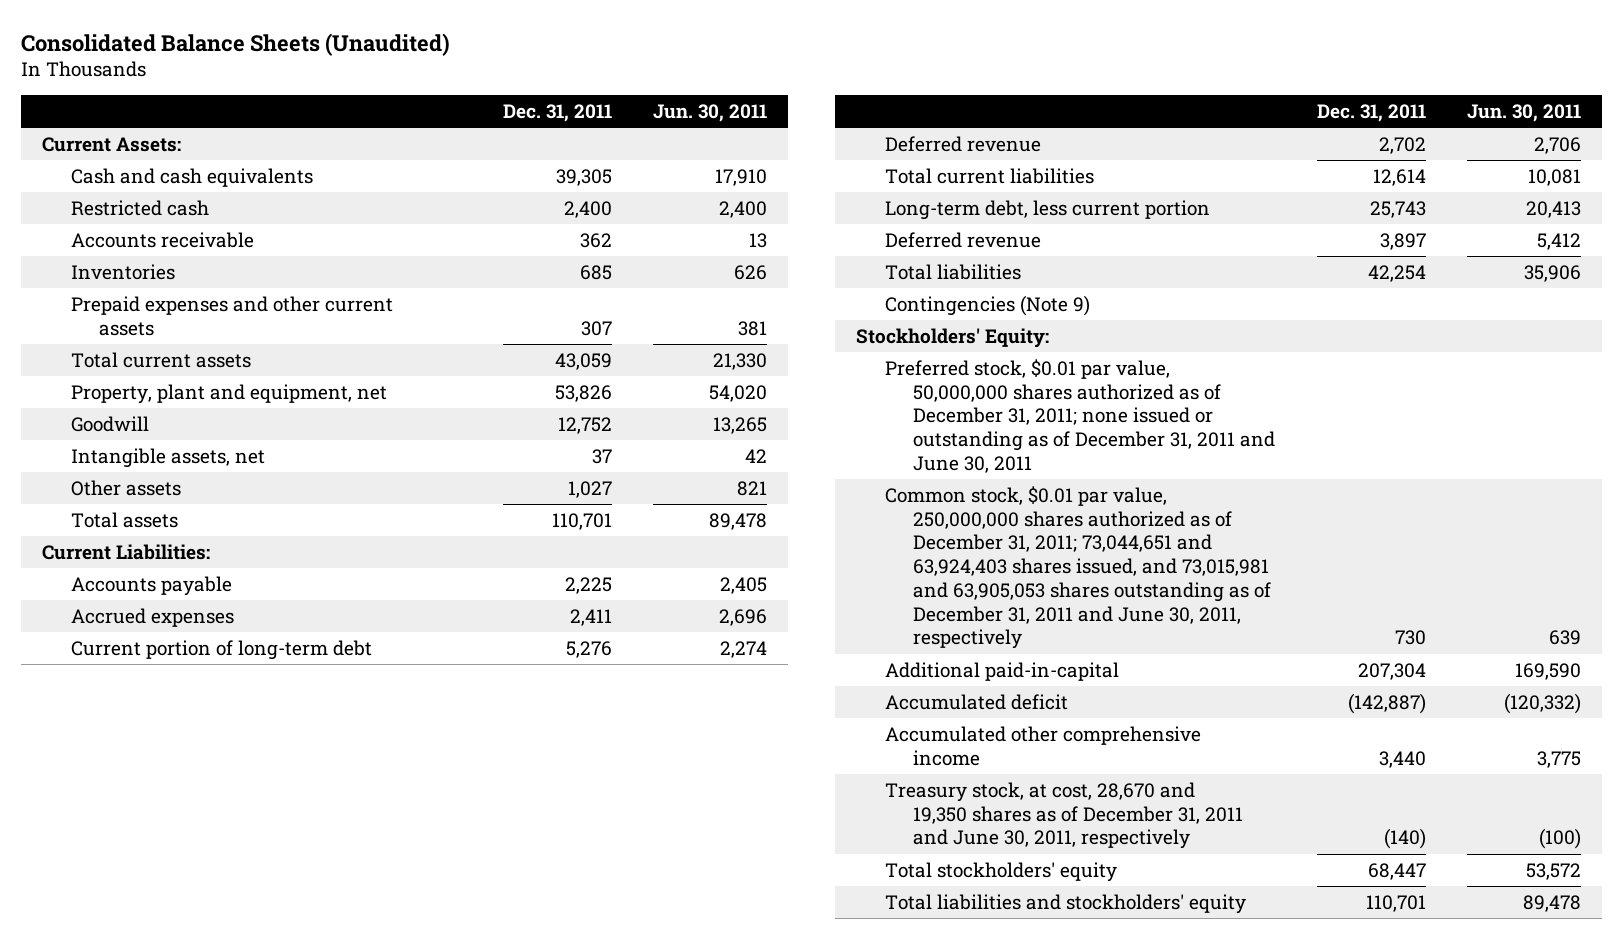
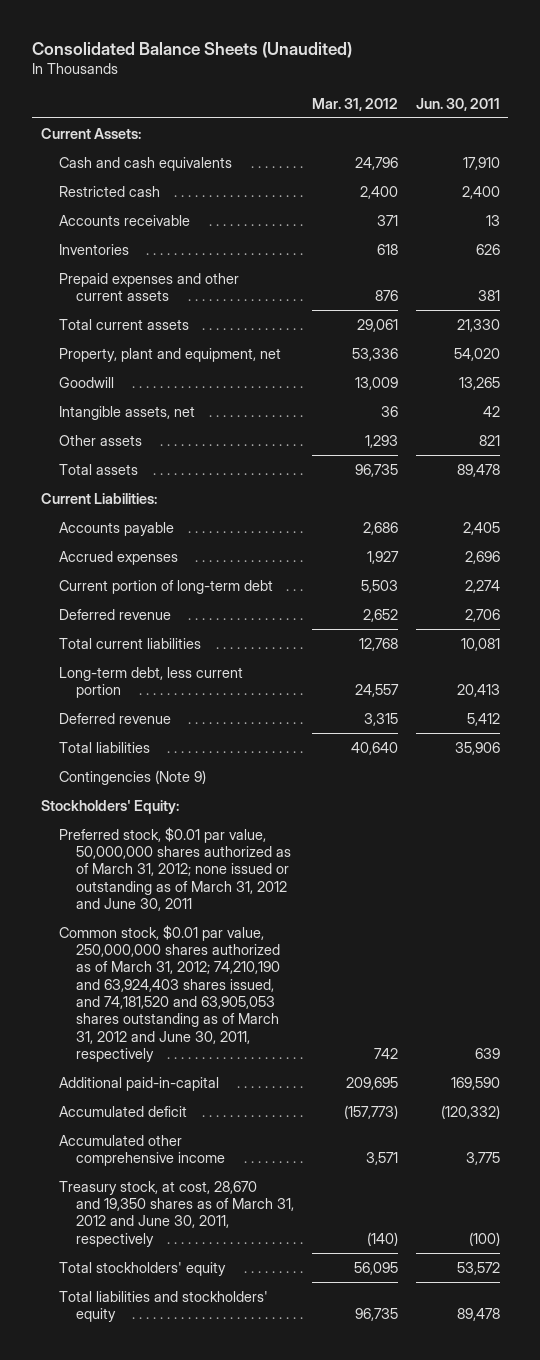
[502,104,612,123] Dec. 31, 2011 -> none
none -> [311,97,398,111] Mar. 31, 2012
[884,358,1276,473] Preferred stock, $0.01 par value, 50,000,000 shares authorized as of December 31, 2011; none issued or outstanding as of December 31, 2011 and June 30, 2011 -> [58,826,292,911] Preferred stock, $0.01 par value, 50,000,000 shares authorized as of March 31, 2012; none issued or outstanding as of March 31, 2012 and June 30, 2011
[884,485,1272,650] Common stock, $0.01 par value, 250,000,000 shares authorized as of December 31, 2011; 73,044,651 and 63,924,403 shares issued, and 73,015,981 and 63,905,053 shares outstanding as of December 31, 2011 and June 30, 2011, respectively -> [58,924,281,1062] Common stock, $0.01 par value, 250,000,000 shares authorized as of March 31, 2012; 74,210,190 and 63,924,403 shares issued, and 74,181,520 and 63,905,053 shares outstanding as of March 31, 2012 and June 30, 2011, respectively
[884,781,1244,850] Treasury stock, at cost, 28,670 and 19,350 shares as of December 31, 2011 and June 30, 2011, respectively -> [58,1180,295,1247] Treasury stock, at cost, 28,670 and 19,350 shares as of March 31, 2012 and June 30, 2011, respectively

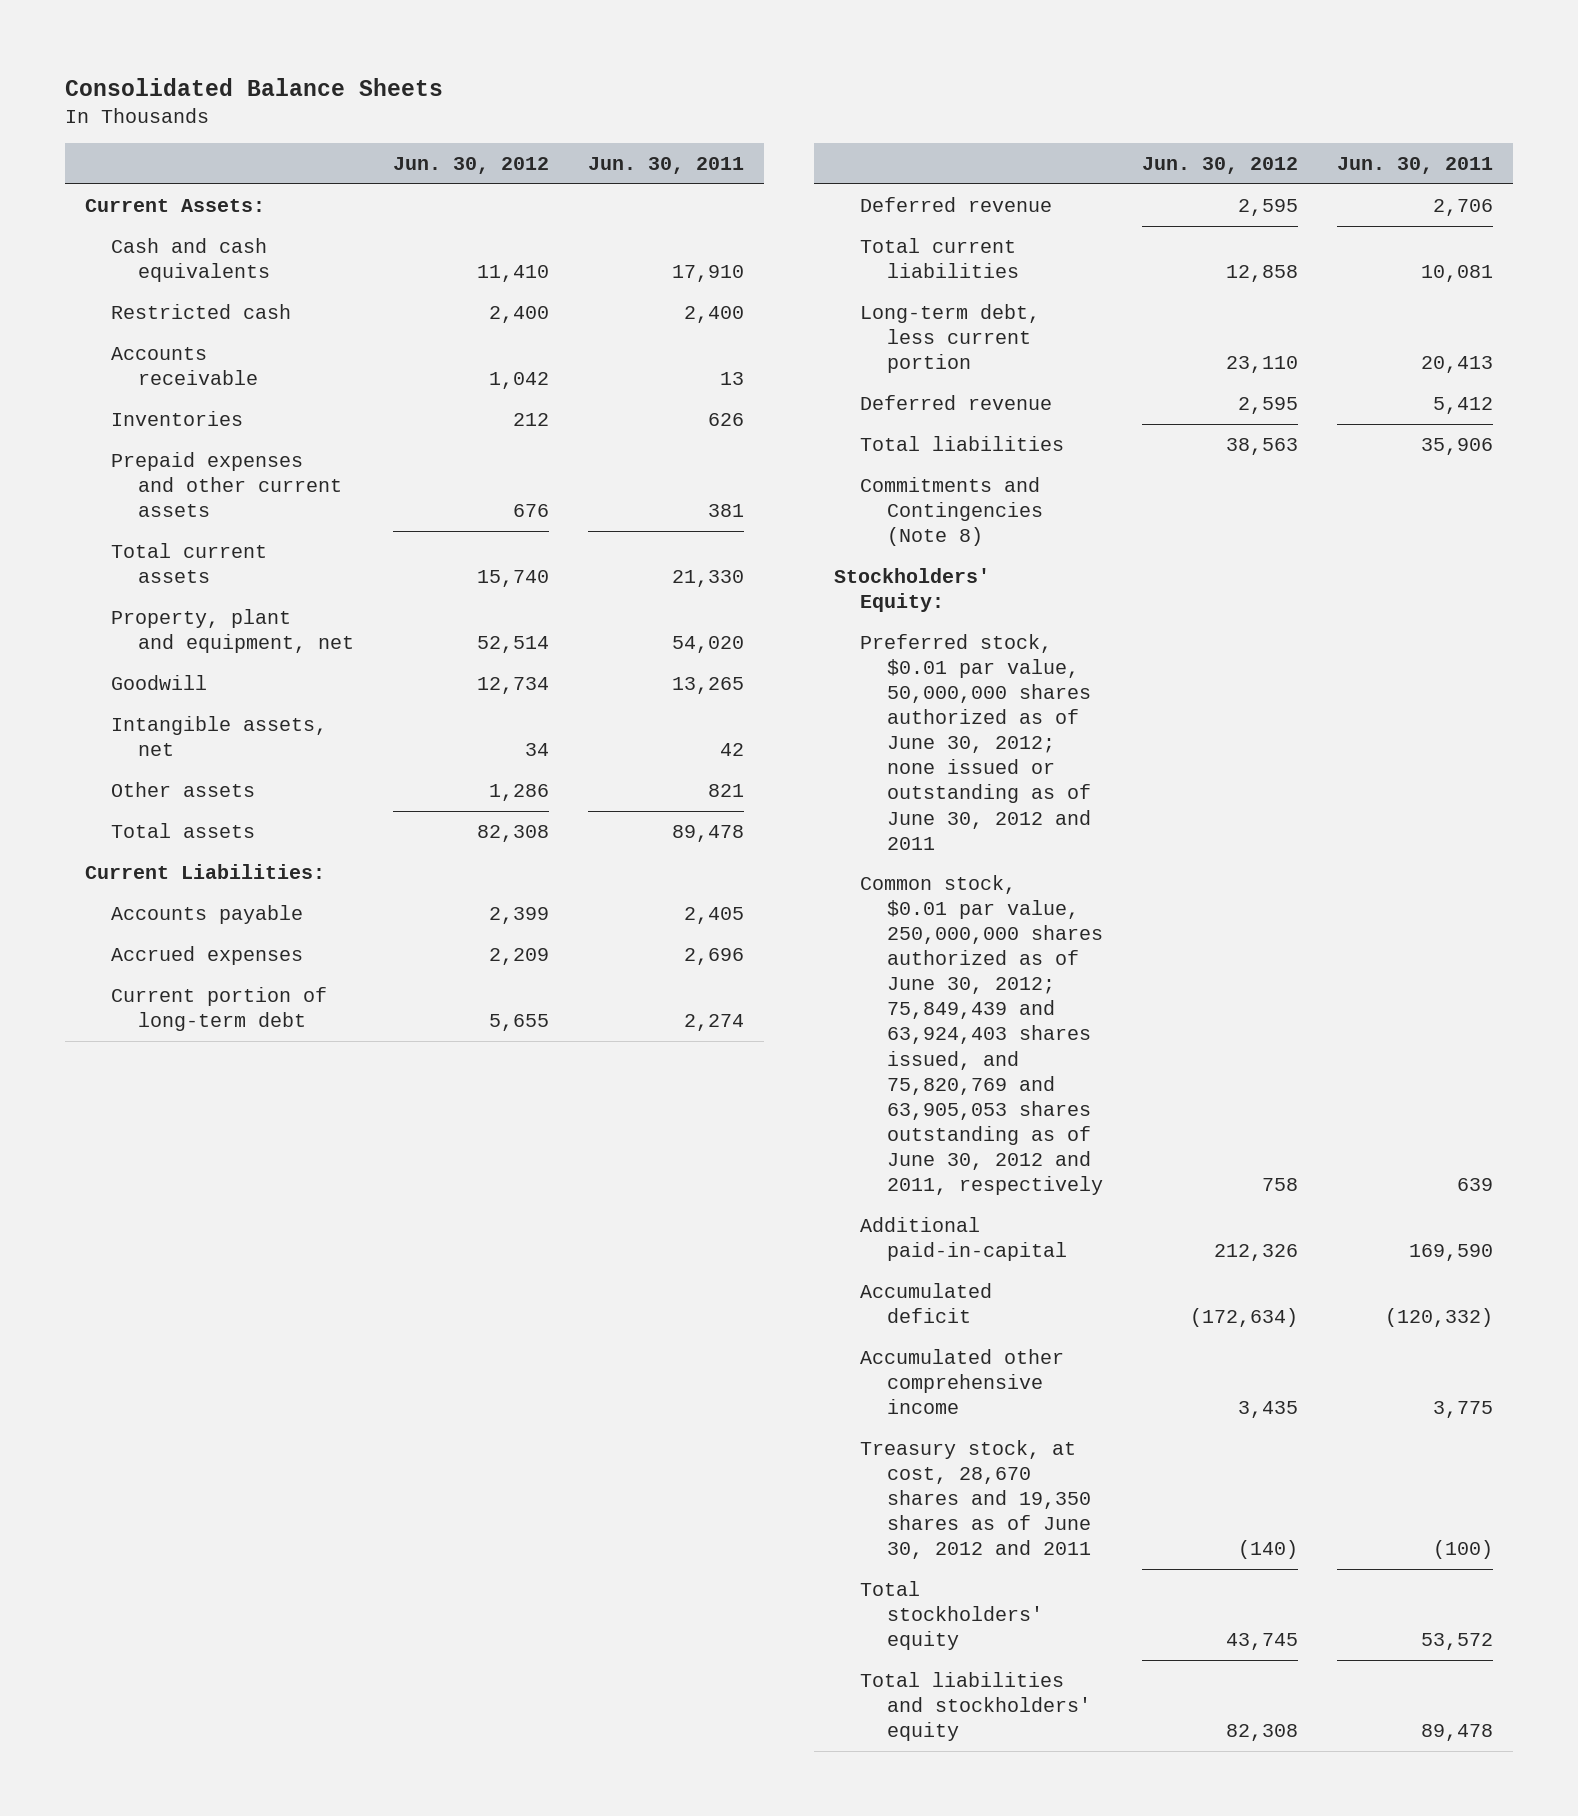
[32,41,353,58] Consolidated Balance Sheets (Unaudited) -> [64,78,443,97] Consolidated Balance Sheets
[311,97,398,111] Mar. 31, 2012 -> none
none -> [392,157,549,175] Jun. 30, 2012
[58,769,206,785] Contingencies (Note 9) -> [860,476,1043,547] Commitments and Contingencies (Note 8)
[58,826,292,911] Preferred stock, $0.01 par value, 50,000,000 shares authorized as of March 31, 2012; none issued or outstanding as of March 31, 2012 and June 30, 2011 -> [860,633,1091,850] Preferred stock, $0.01 par value, 50,000,000 shares authorized as of June 30, 2012; none issued or outstanding as of June 30, 2012 and 2011
[58,924,281,1062] Common stock, $0.01 par value, 250,000,000 shares authorized as of March 31, 2012; 74,210,190 and 63,924,403 shares issued, and 74,181,520 and 63,905,053 shares outstanding as of March 31, 2012 and June 30, 2011, respectively -> [860,874,1103,1196] Common stock, $0.01 par value, 250,000,000 shares authorized as of June 30, 2012; 75,849,439 and 63,924,403 shares issued, and 75,820,769 and 63,905,053 shares outstanding as of June 30, 2012 and 2011, respectively
[58,1180,295,1247] Treasury stock, at cost, 28,670 and 19,350 shares as of March 31, 2012 and June 30, 2011, respectively -> [860,1439,1091,1560] Treasury stock, at cost, 28,670 shares and 19,350 shares as of June 30, 2012 and 2011

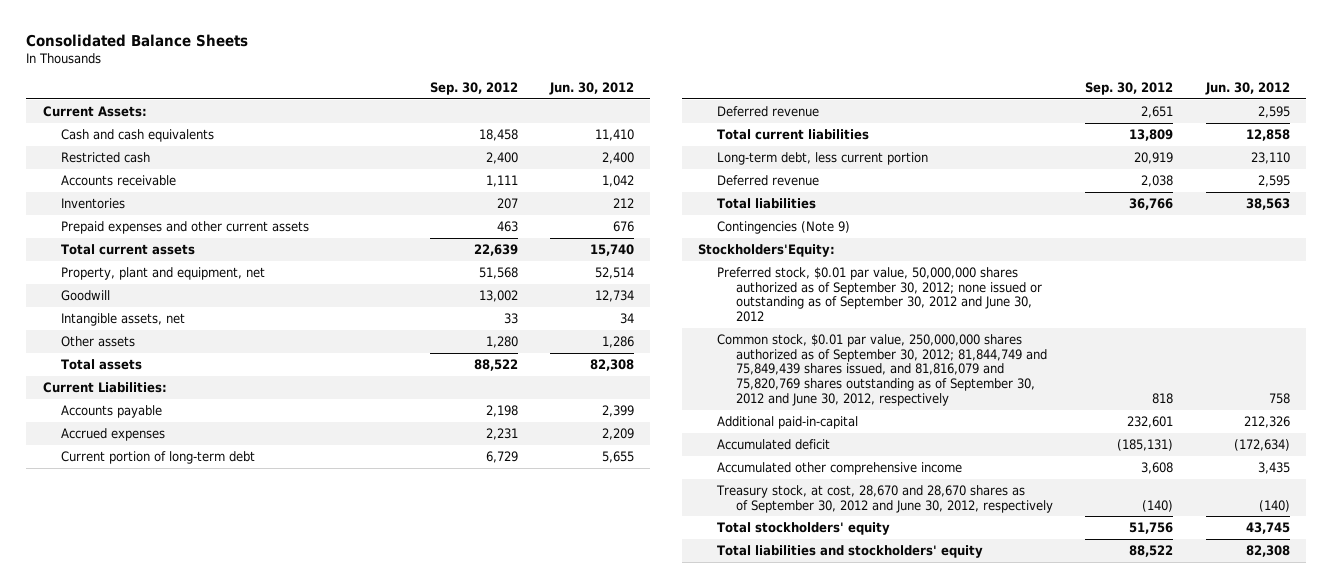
[588,157,745,175] Jun. 30, 2011 -> none
none -> [429,82,518,96] Sep. 30, 2012
[860,476,1043,547] Commitments and Contingencies (Note 8) -> [717,221,851,235] Contingencies (Note 9)
[833,567,990,612] Stockholders' Equity: -> [698,244,836,258] Stockholders'Equity:
[860,633,1091,850] Preferred stock, $0.01 par value, 50,000,000 shares authorized as of June 30, 2012; none issued or outstanding as of June 30, 2012 and 2011 -> [717,267,1042,323] Preferred stock, $0.01 par value, 50,000,000 shares authorized as of September 30, 2012; none issued or outstanding as of September 30, 2012 and June 30, 2012
[860,874,1103,1196] Common stock, $0.01 par value, 250,000,000 shares authorized as of June 30, 2012; 75,849,439 and 63,924,403 shares issued, and 75,820,769 and 63,905,053 shares outstanding as of June 30, 2012 and 2011, respectively -> [717,334,1047,406] Common stock, $0.01 par value, 250,000,000 shares authorized as of September 30, 2012; 81,844,749 and 75,849,439 shares issued, and 81,816,079 and 75,820,769 shares outstanding as of September 30, 2012 and June 30, 2012, respectively
[860,1439,1091,1560] Treasury stock, at cost, 28,670 shares and 19,350 shares as of June 30, 2012 and 2011 -> [716,485,1053,513] Treasury stock, at cost, 28,670 and 28,670 shares as of September 30, 2012 and June 30, 2012, respectively

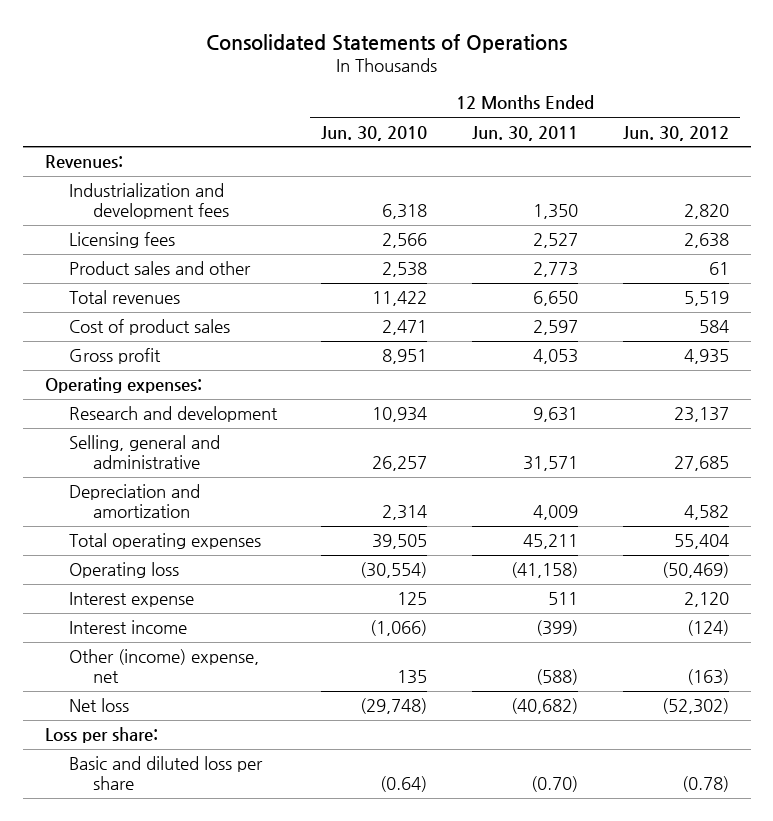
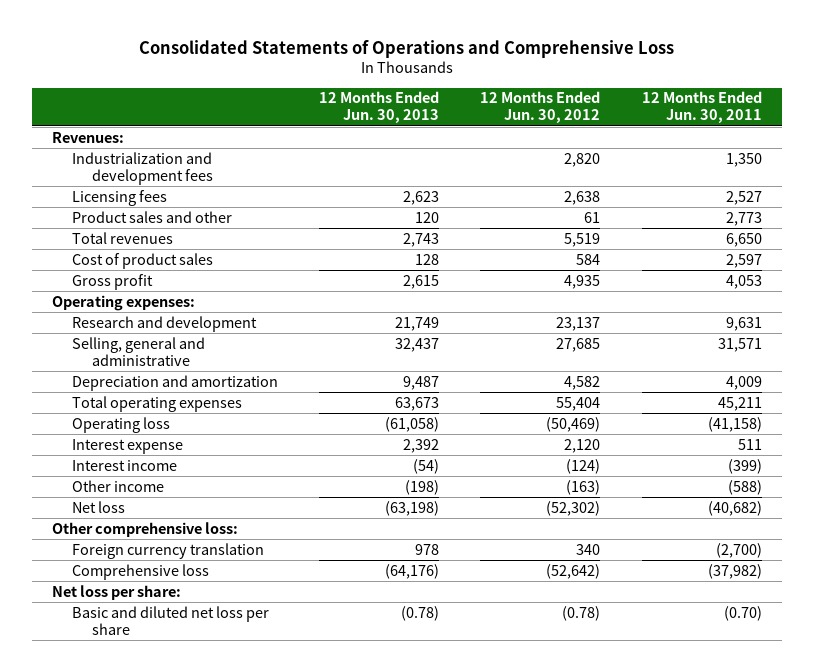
[205,33,567,53] Consolidated Statements of Operations -> [138,39,674,58] Consolidated Statements of Operations and Comprehensive Loss
[321,125,428,141] Jun. 30, 2010 -> none
none -> [319,91,440,124] 12 Months Ended Jun. 30, 2013
[68,649,259,684] Other (income) expense, net -> [72,479,165,492] Other income
none -> [52,521,239,537] Other comprehensive loss:
none -> [72,542,265,559] Foreign currency translation
none -> [72,563,210,580] Comprehensive loss
[44,727,158,744] Loss per share: -> [52,584,182,600] Net loss per share:
[68,756,263,791] Basic and diluted loss per share -> [72,605,270,635] Basic and diluted net loss per share

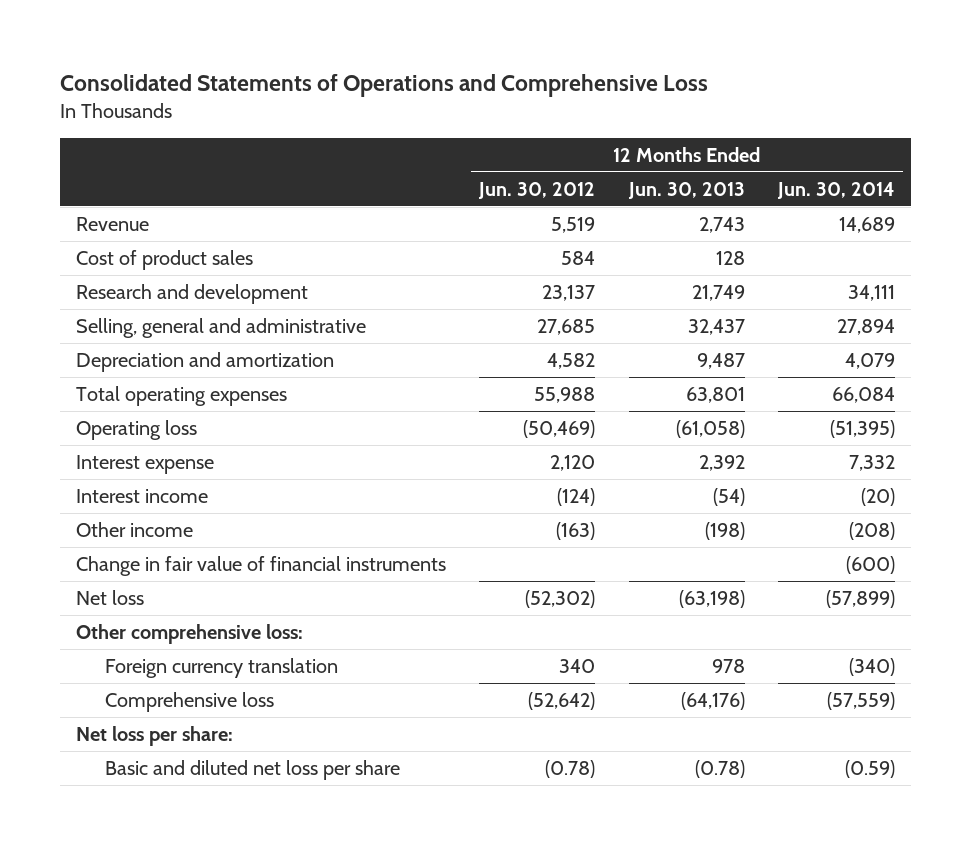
[641,91,762,124] 12 Months Ended Jun. 30, 2011 -> none
none -> [776,181,895,199] Jun. 30, 2014
[52,131,125,143] Revenues: -> none
[72,151,214,185] Industrialization and development fees -> none
[72,189,168,206] Licensing fees -> none
[72,210,233,223] Product sales and other -> none
[72,231,174,244] Total revenues -> [76,216,150,231] Revenue
[72,273,154,290] Gross profit -> none
[52,294,196,311] Operating expenses: -> none
[395,396,440,411] 63,673 -> [685,386,745,403] 63,801
[556,396,601,411] 55,404 -> [534,386,596,403] 55,988
none -> [76,555,447,576] Change in fair value of financial instruments

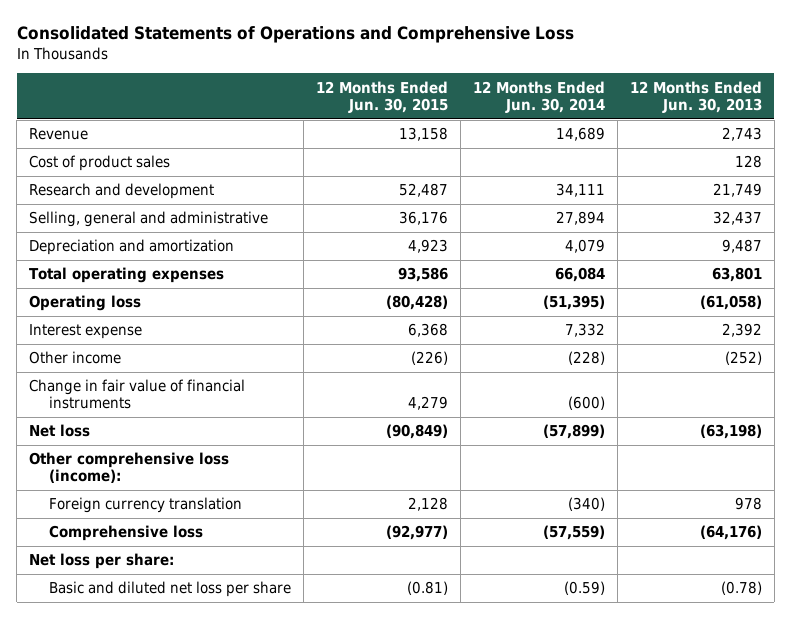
[478,181,596,199] Jun. 30, 2012 -> none
none -> [315,80,448,113] 12 Months Ended Jun. 30, 2015
[76,488,209,503] Interest income -> none
[704,521,745,540] (198) -> [724,351,762,366] (252)
[848,521,895,540] (208) -> [567,351,605,366] (228)
[76,623,304,644] Other comprehensive loss: -> [29,452,230,484] Other comprehensive loss (income):

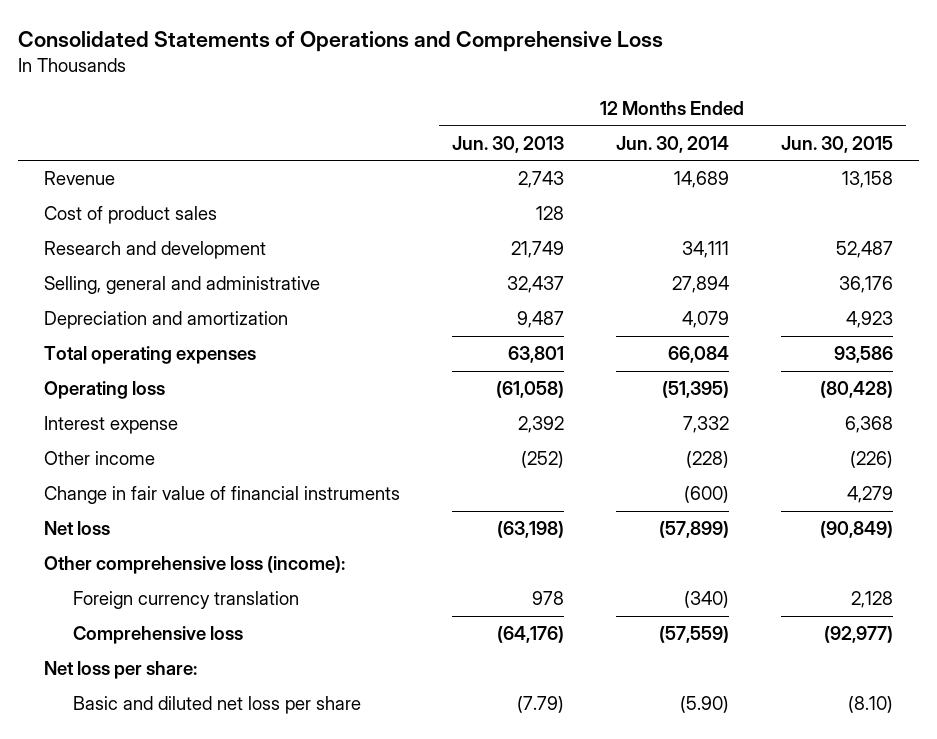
[406,581,448,596] (0.81) -> [847,696,893,714] (8.10)
[563,581,605,596] (0.59) -> [679,696,729,714] (5.90)
[720,581,762,596] (0.78) -> [516,696,564,714] (7.79)

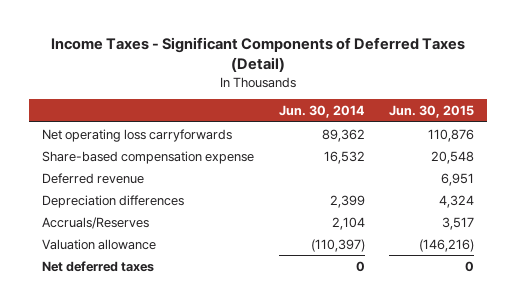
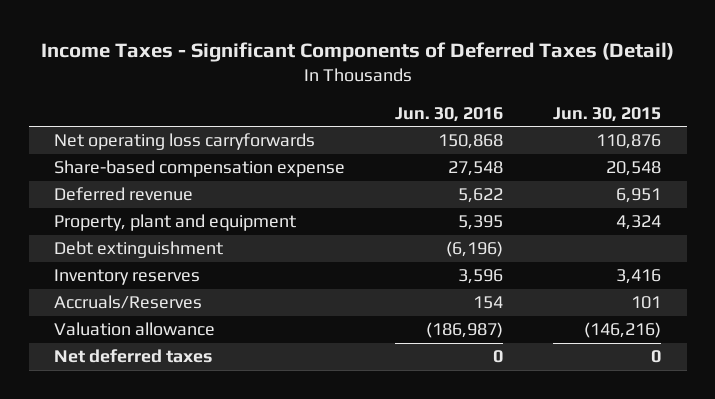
[278,105,365,119] Jun. 30, 2014 -> none
none -> [395,106,504,122] Jun. 30, 2016
[41,194,184,208] Depreciation differences -> [53,214,296,232] Property, plant and equipment
none -> [53,241,223,259] Debt extinguishment
none -> [53,269,200,286] Inventory reserves
[442,216,475,230] 3,517 -> [631,296,662,310] 101

